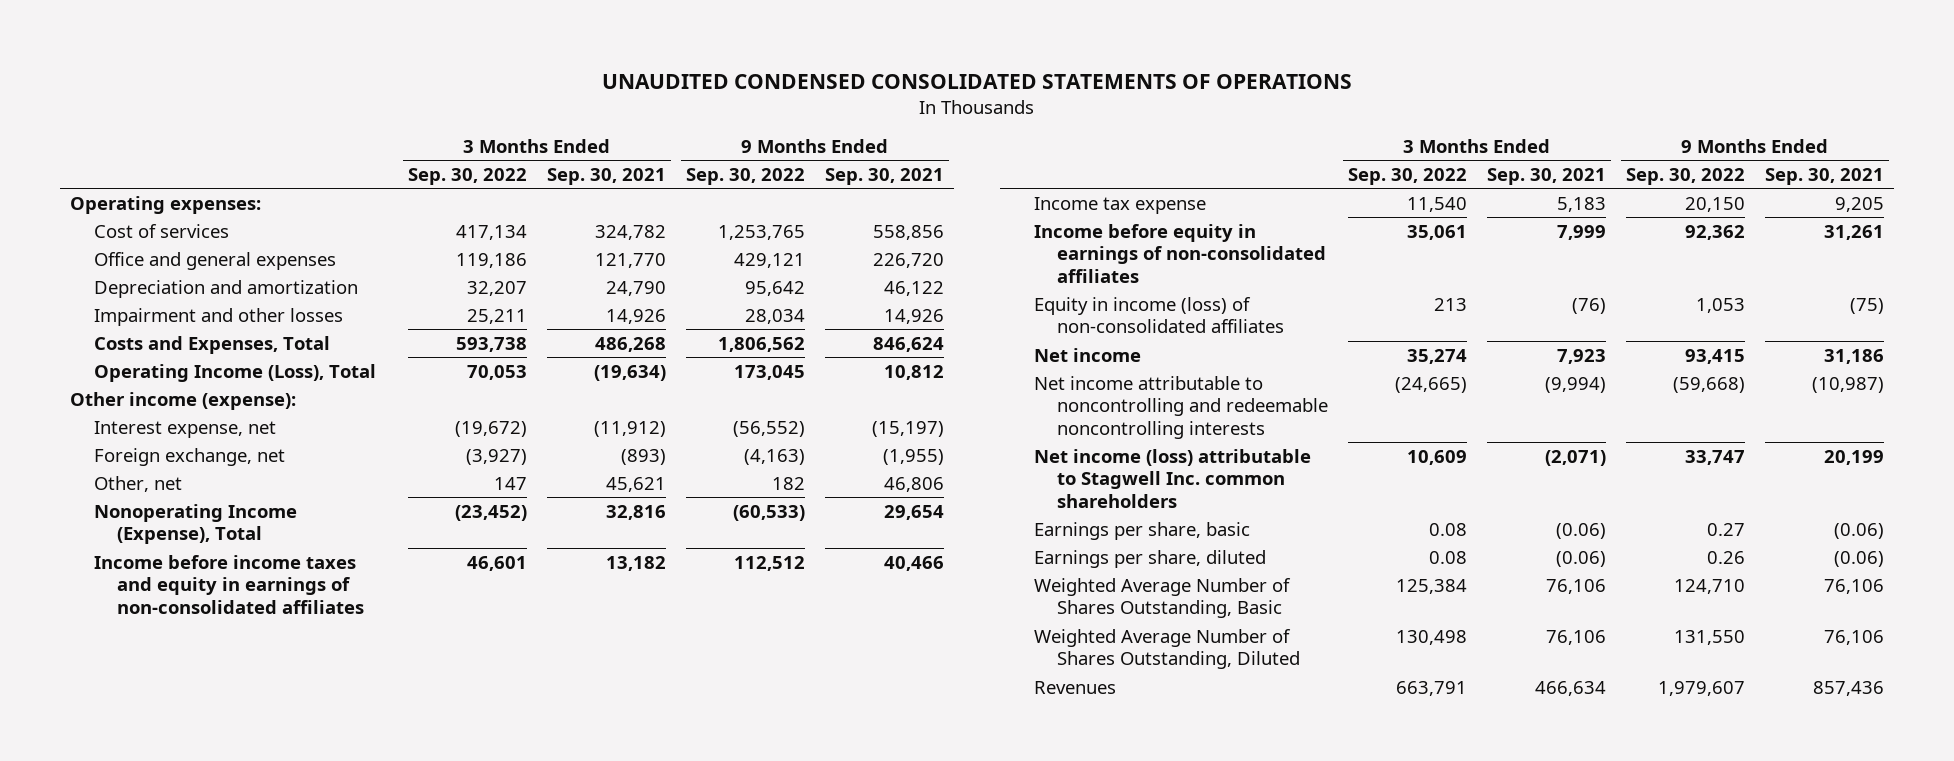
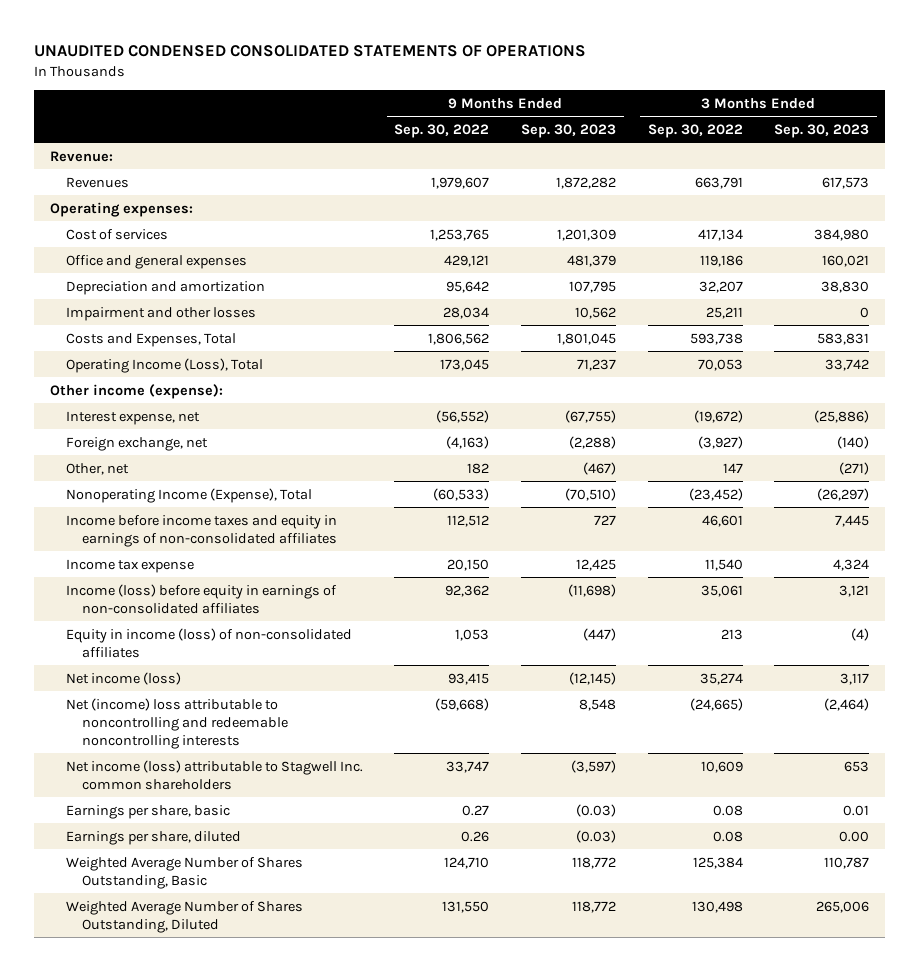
[547,167,667,185] Sep. 30, 2021 -> none
[825,167,945,185] Sep. 30, 2021 -> none
none -> [521,123,617,138] Sep. 30, 2023
none -> [774,123,870,138] Sep. 30, 2023
none -> [50,150,114,162] Revenue:
[1033,680,1116,694] Revenues -> [65,176,129,188] Revenues
[1033,223,1327,283] Income before equity in earnings of non-consolidated affiliates -> [65,583,337,614] Income (loss) before equity in earnings of non-consolidated affiliates
[1033,347,1141,362] Net income -> [65,671,181,685] Net income (loss)
[1033,375,1329,439] Net income attributable to noncontrolling and redeemable noncontrolling interests -> [65,697,288,749] Net (income) loss attributable to noncontrolling and redeemable noncontrolling interests

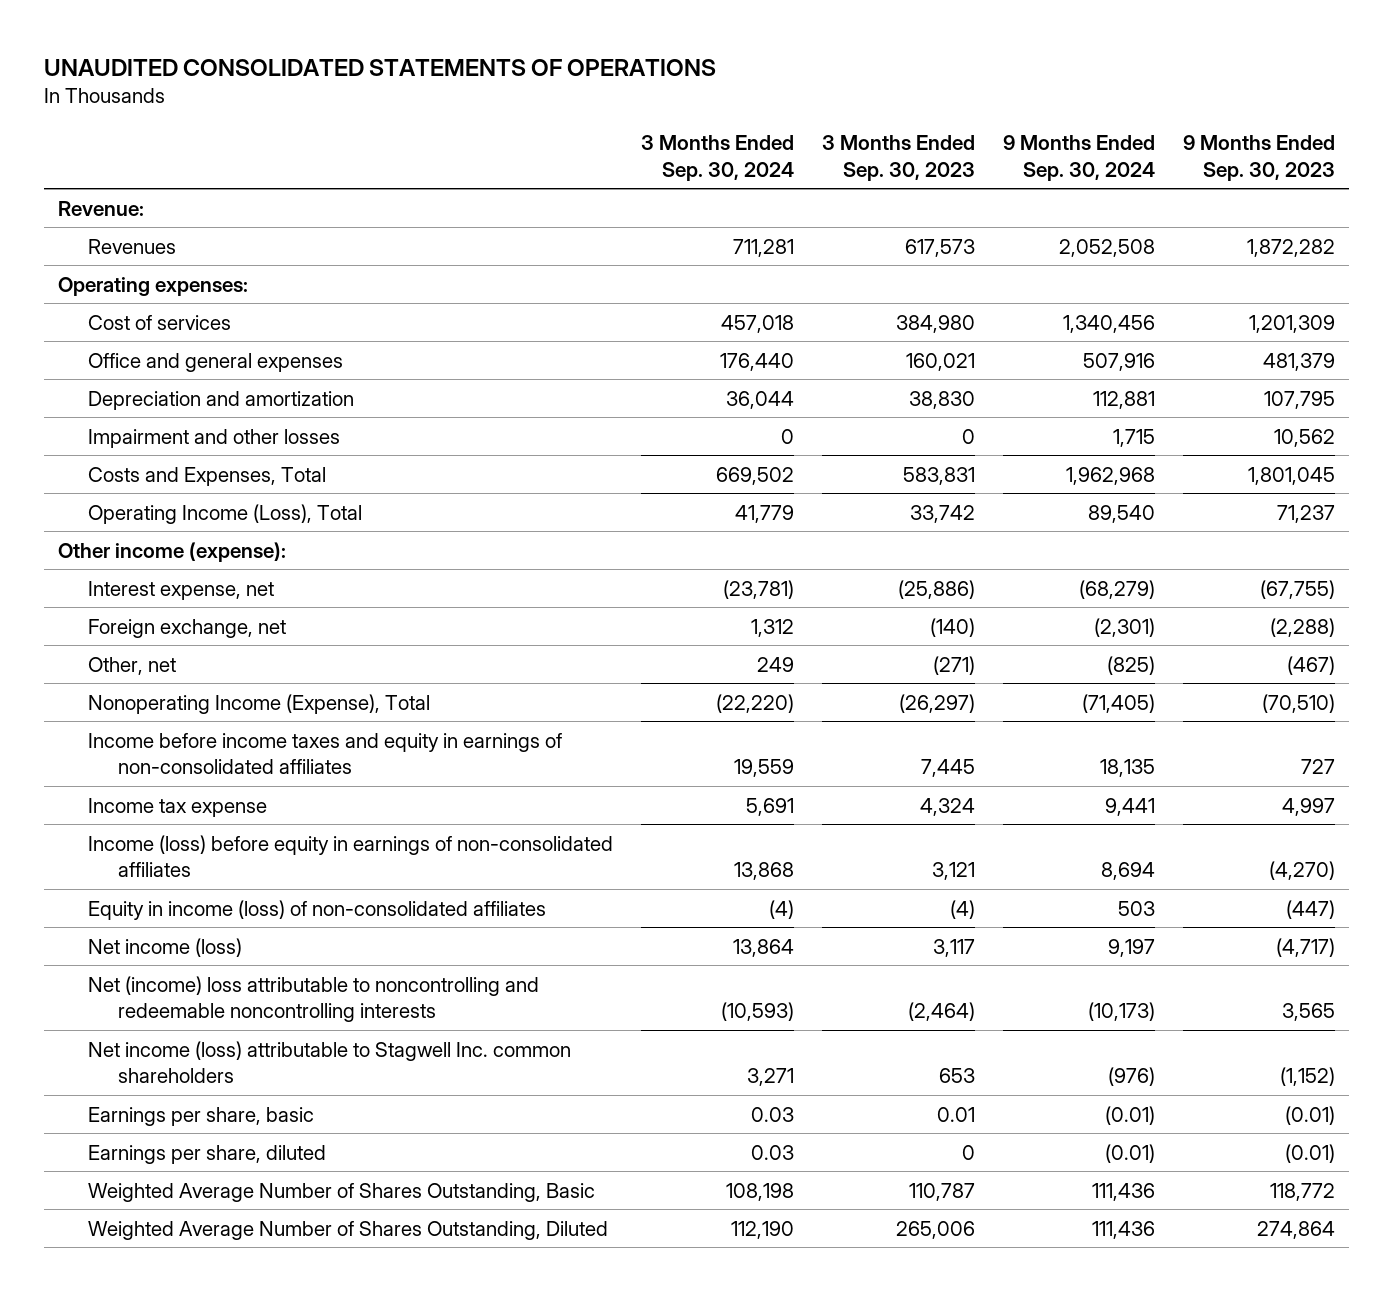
[34,45,587,58] UNAUDITED CONDENSED CONSOLIDATED STATEMENTS OF OPERATIONS -> [44,58,717,76] UNAUDITED CONSOLIDATED STATEMENTS OF OPERATIONS
[394,123,490,138] Sep. 30, 2022 -> none
[647,123,743,138] Sep. 30, 2022 -> none
none -> [641,135,795,181] 3 Months Ended Sep. 30, 2024
none -> [1003,135,1156,181] 9 Months Ended Sep. 30, 2024
[576,558,617,571] 12,425 -> [1282,797,1336,816] 4,997
[568,583,617,597] (11,698) -> [1269,860,1336,880] (4,270)
[569,671,617,685] (12,145) -> [1276,937,1336,957] (4,717)
[579,698,617,711] 8,548 -> [1282,1002,1336,1021] 3,565
[571,759,617,773] (3,597) -> [1280,1066,1336,1086] (1,152)
[576,803,617,817] (0.03) -> [1285,1105,1336,1125] (0.01)
[576,829,617,843] (0.03) -> [1285,1143,1336,1163] (0.01)
[839,830,870,842] 0.00 -> [962,1144,976,1160] 0
[572,900,617,913] 118,772 -> [1257,1220,1336,1239] 274,864

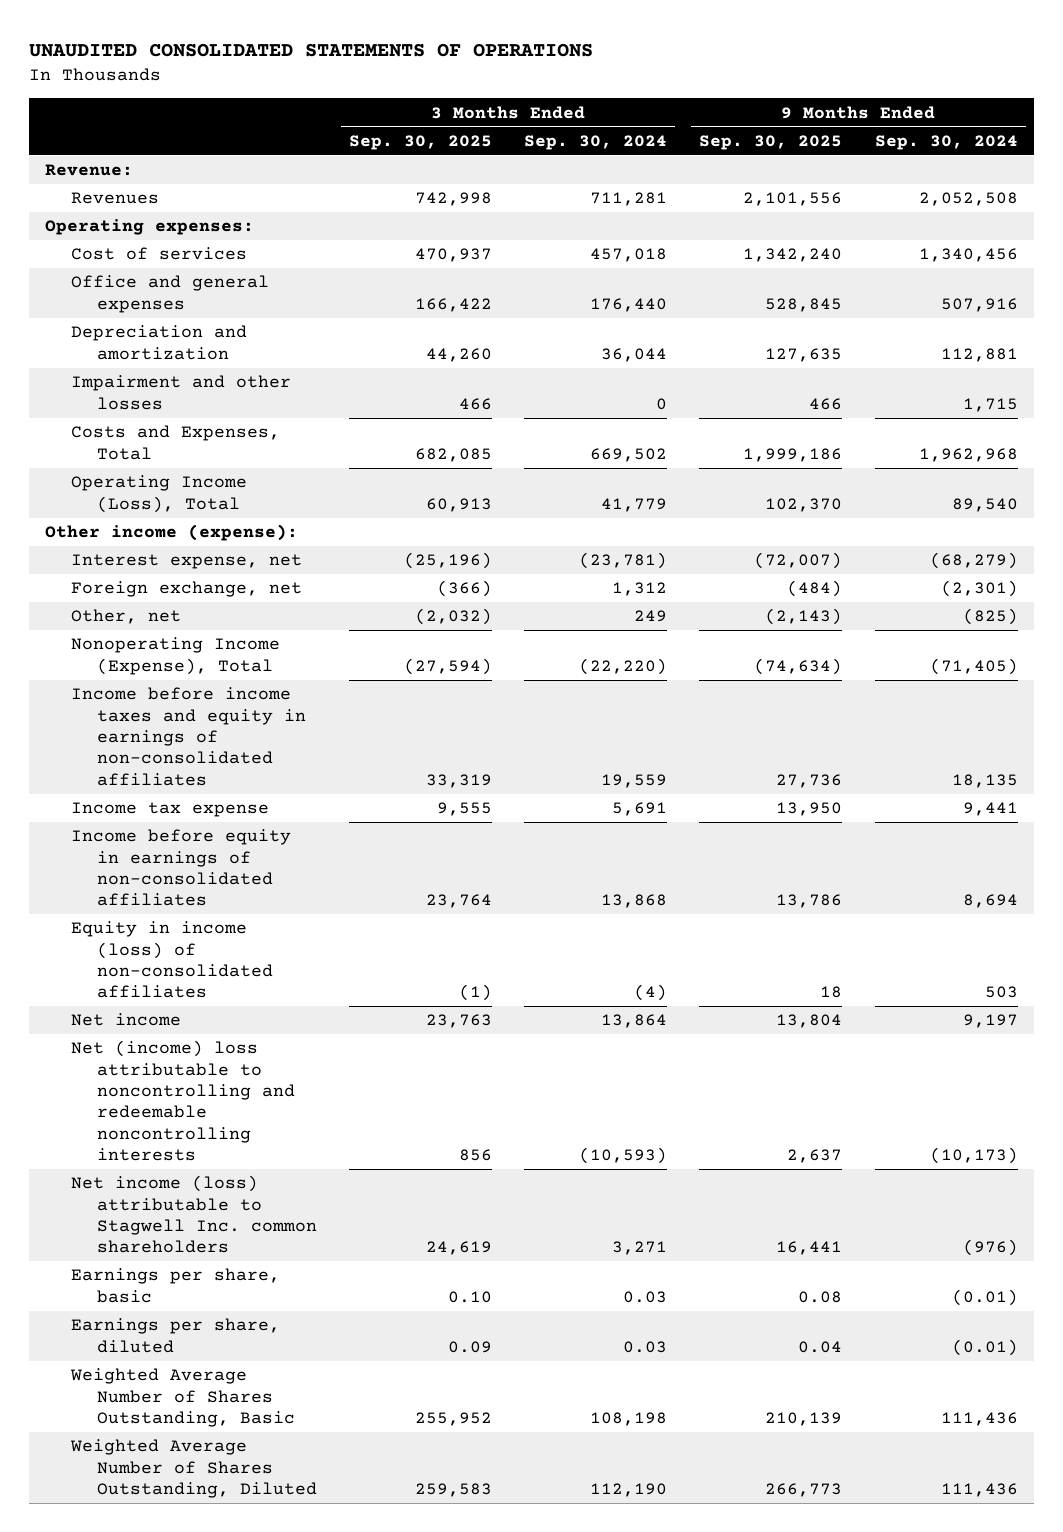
[822,135,976,181] 3 Months Ended Sep. 30, 2023 -> none
[1183,135,1336,181] 9 Months Ended Sep. 30, 2023 -> none
none -> [348,134,492,150] Sep. 30, 2025
none -> [699,134,843,150] Sep. 30, 2025
[87,834,613,877] Income (loss) before equity in earnings of non-consolidated affiliates -> [70,829,291,907] Income before equity in earnings of non-consolidated affiliates
[87,937,242,957] Net income (loss) -> [70,1013,181,1027] Net income

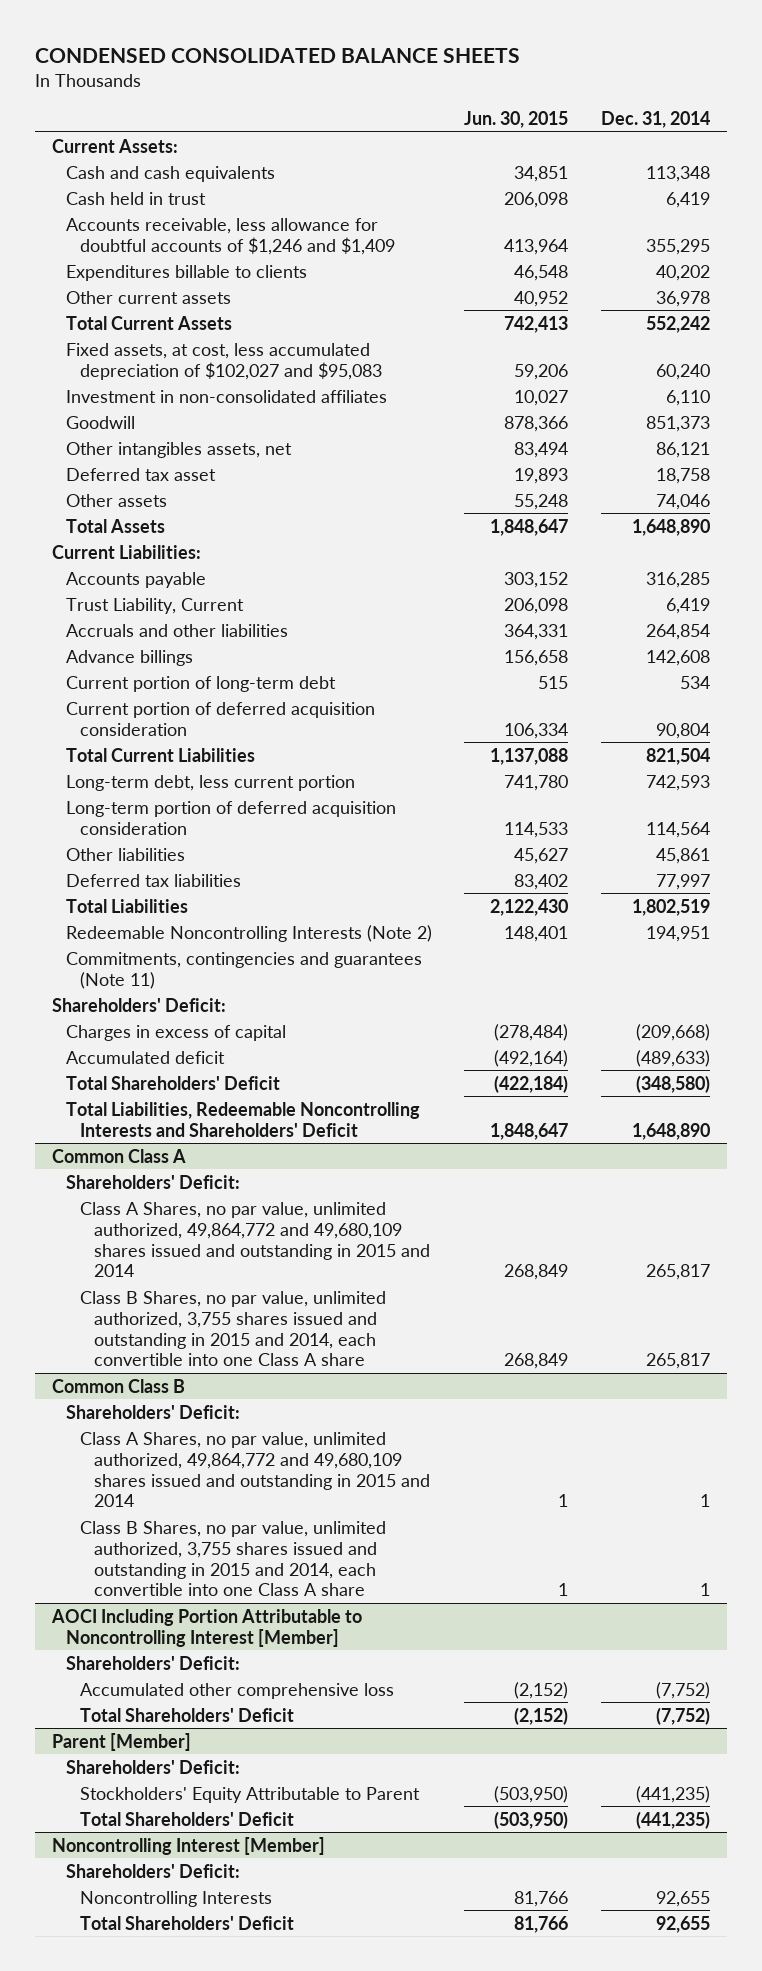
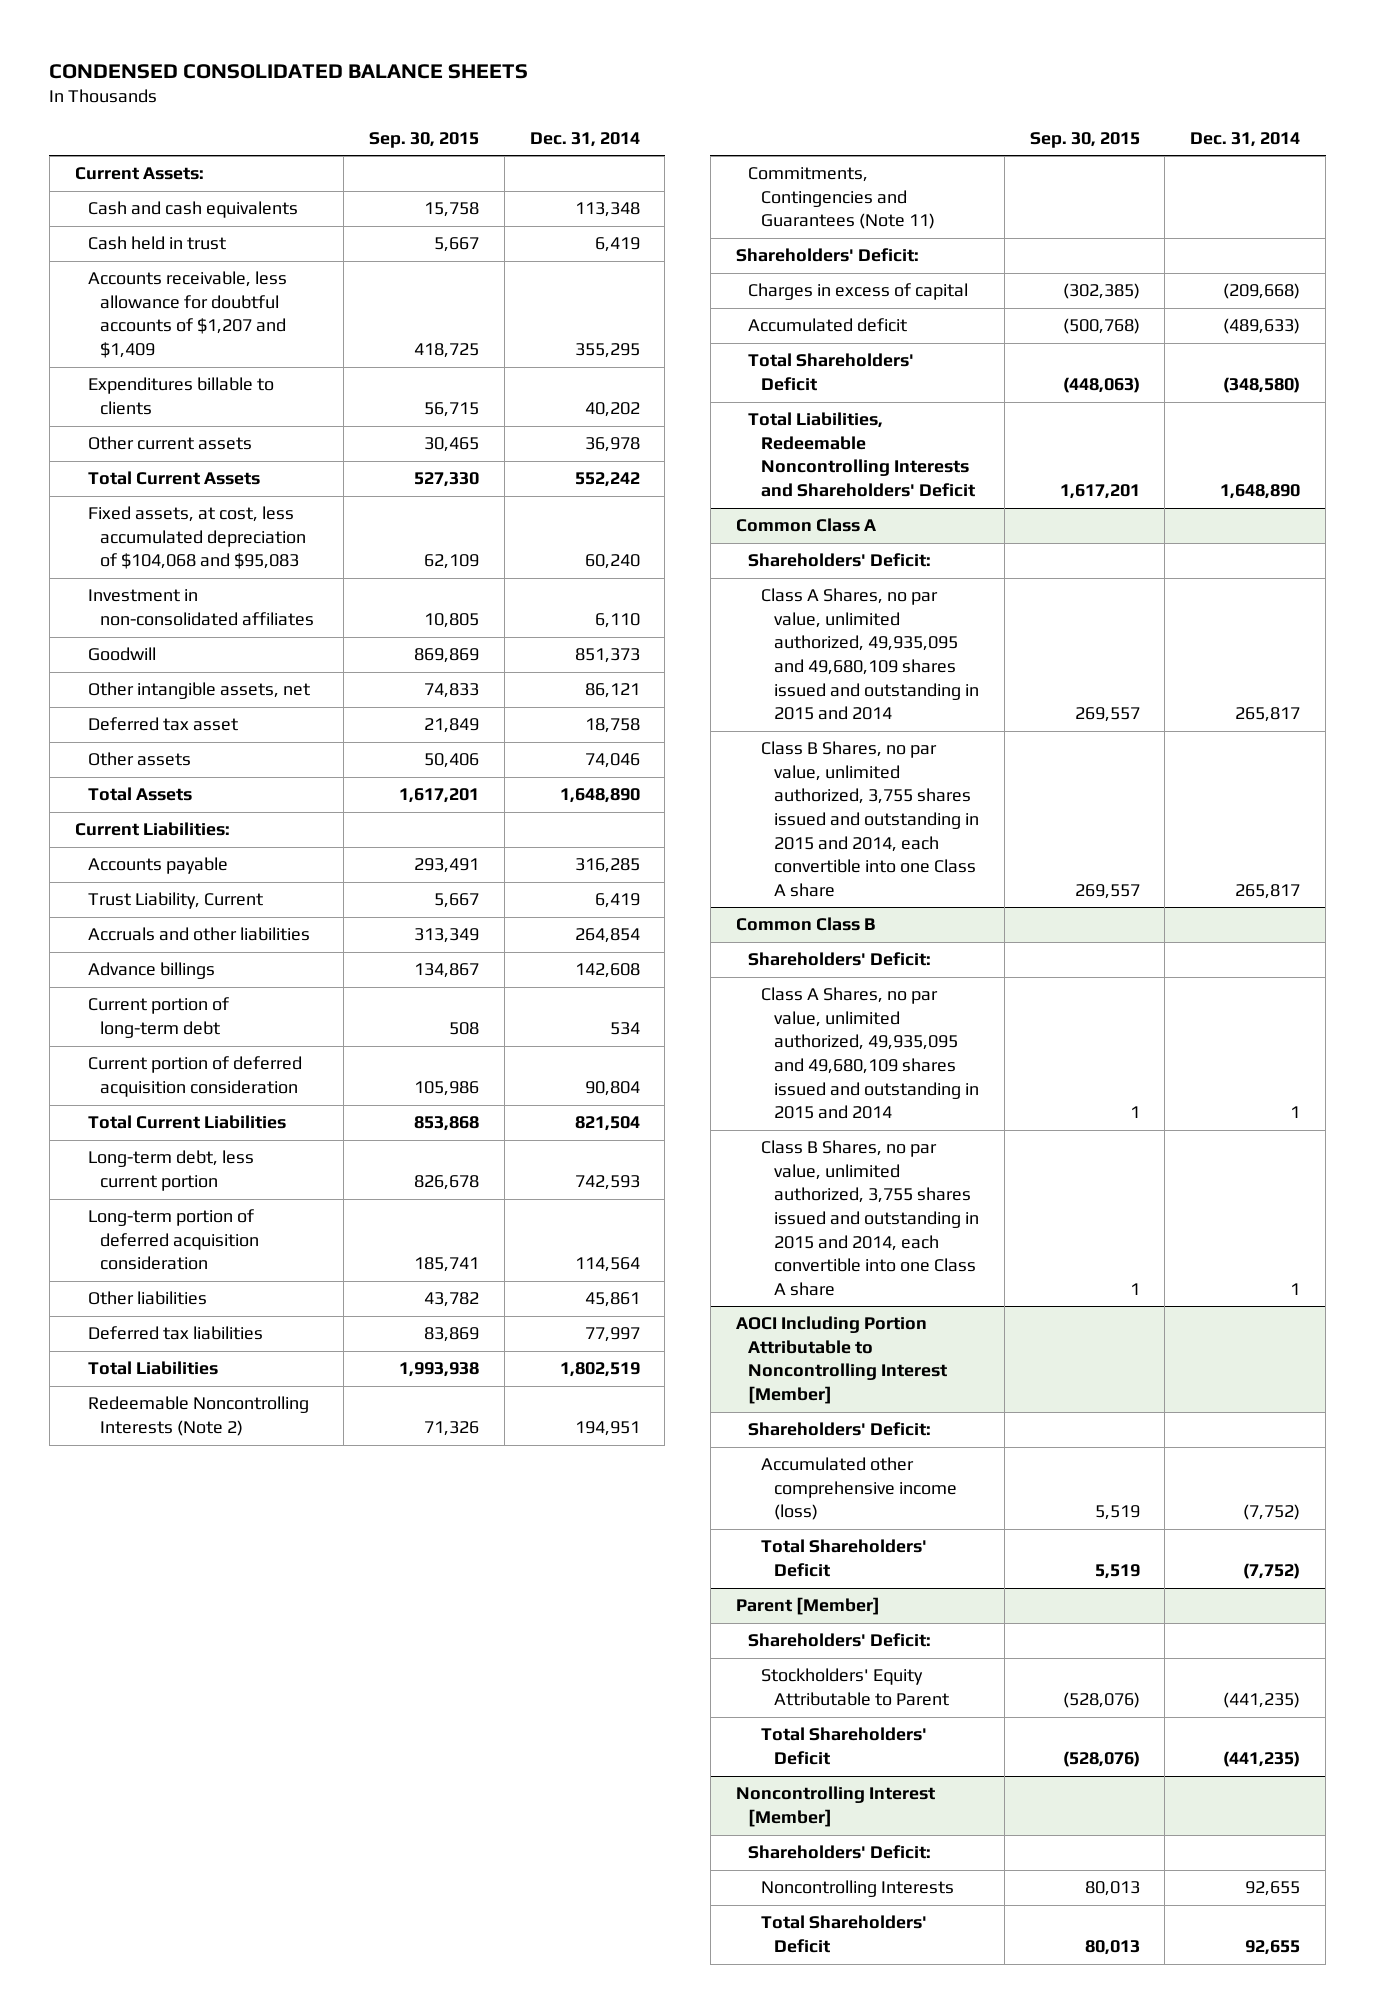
[464,111,569,129] Jun. 30, 2015 -> none
none -> [368,131,479,148] Sep. 30, 2015
[65,217,395,255] Accounts receivable, less allowance for doubtful accounts of $1,246 and $1,409 -> [87,271,287,359] Accounts receivable, less allowance for doubtful accounts of $1,207 and $1,409
[65,342,382,380] Fixed assets, at cost, less accumulated depreciation of $102,027 and $95,083 -> [87,506,307,570] Fixed assets, at cost, less accumulated depreciation of $104,068 and $95,083
[65,441,292,458] Other intangibles assets, net -> [87,682,310,700] Other intangible assets, net
[65,951,422,989] Commitments, contingencies and guarantees (Note 11) -> [748,167,936,230] Commitments, Contingencies and Guarantees (Note 11)
[79,1201,430,1278] Class A Shares, no par value, unlimited authorized, 49,864,772 and 49,680,109 shares issued and outstanding in 2015 and 2014 -> [761,588,979,721] Class A Shares, no par value, unlimited authorized, 49,935,095 and 49,680,109 shares issued and outstanding in 2015 and 2014
[79,1431,430,1508] Class A Shares, no par value, unlimited authorized, 49,864,772 and 49,680,109 shares issued and outstanding in 2015 and 2014 -> [761,987,979,1120] Class A Shares, no par value, unlimited authorized, 49,935,095 and 49,680,109 shares issued and outstanding in 2015 and 2014
[79,1682,394,1699] Accumulated other comprehensive loss -> [761,1457,957,1521] Accumulated other comprehensive income (loss)

